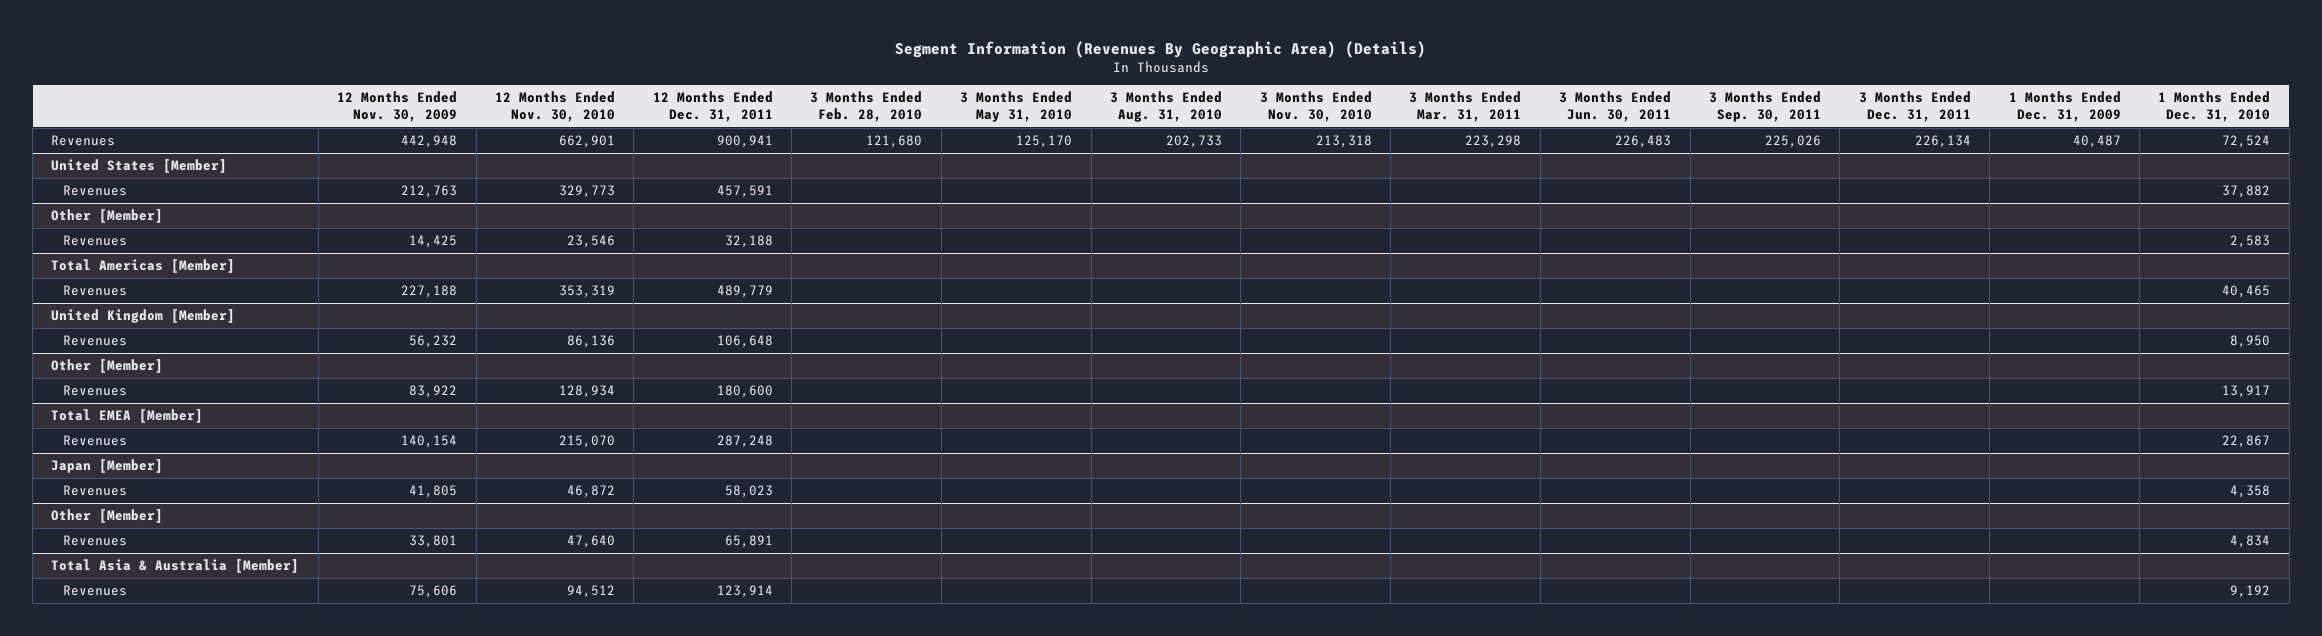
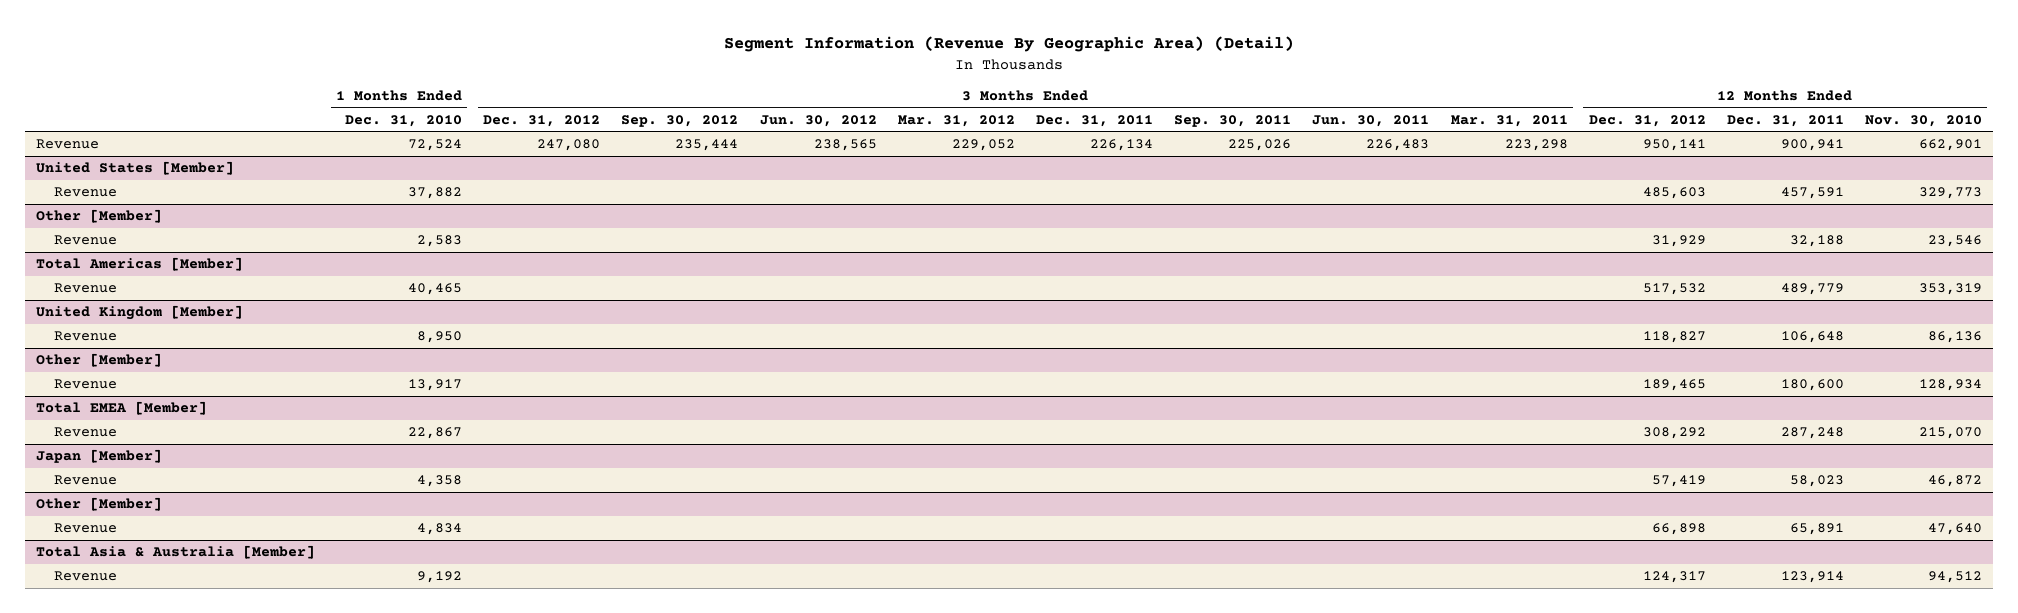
[894,40,1426,58] Segment Information (Revenues By Geographic Area) (Details) -> [724,36,1295,53] Segment Information (Revenue By Geographic Area) (Detail)
[337,91,458,123] 12 Months Ended Nov. 30, 2009 -> none
[810,91,923,123] 3 Months Ended Feb. 28, 2010 -> none
[960,91,1073,123] 3 Months Ended May 31, 2010 -> none
[1109,91,1222,123] 3 Months Ended Aug. 31, 2010 -> none
[1259,91,1372,123] 3 Months Ended Nov. 30, 2010 -> none
[2008,91,2121,123] 1 Months Ended Dec. 31, 2009 -> none
none -> [483,114,601,127] Dec. 31, 2012
none -> [621,114,739,127] Sep. 30, 2012
none -> [759,114,877,127] Jun. 30, 2012
none -> [897,114,1015,127] Mar. 31, 2012
none -> [1588,114,1706,127] Dec. 31, 2012
[51,135,116,147] Revenues -> [35,139,99,150] Revenue
[62,185,127,197] Revenues -> [54,187,118,198] Revenue
[62,235,127,247] Revenues -> [54,235,118,246] Revenue
[62,285,127,297] Revenues -> [54,283,118,294] Revenue
[62,335,127,347] Revenues -> [54,331,118,342] Revenue
[62,385,127,397] Revenues -> [54,379,118,390] Revenue
[62,435,127,447] Revenues -> [54,427,118,438] Revenue
[62,485,127,497] Revenues -> [54,475,118,486] Revenue
[62,535,127,547] Revenues -> [54,523,118,534] Revenue
[62,585,127,597] Revenues -> [54,571,118,582] Revenue

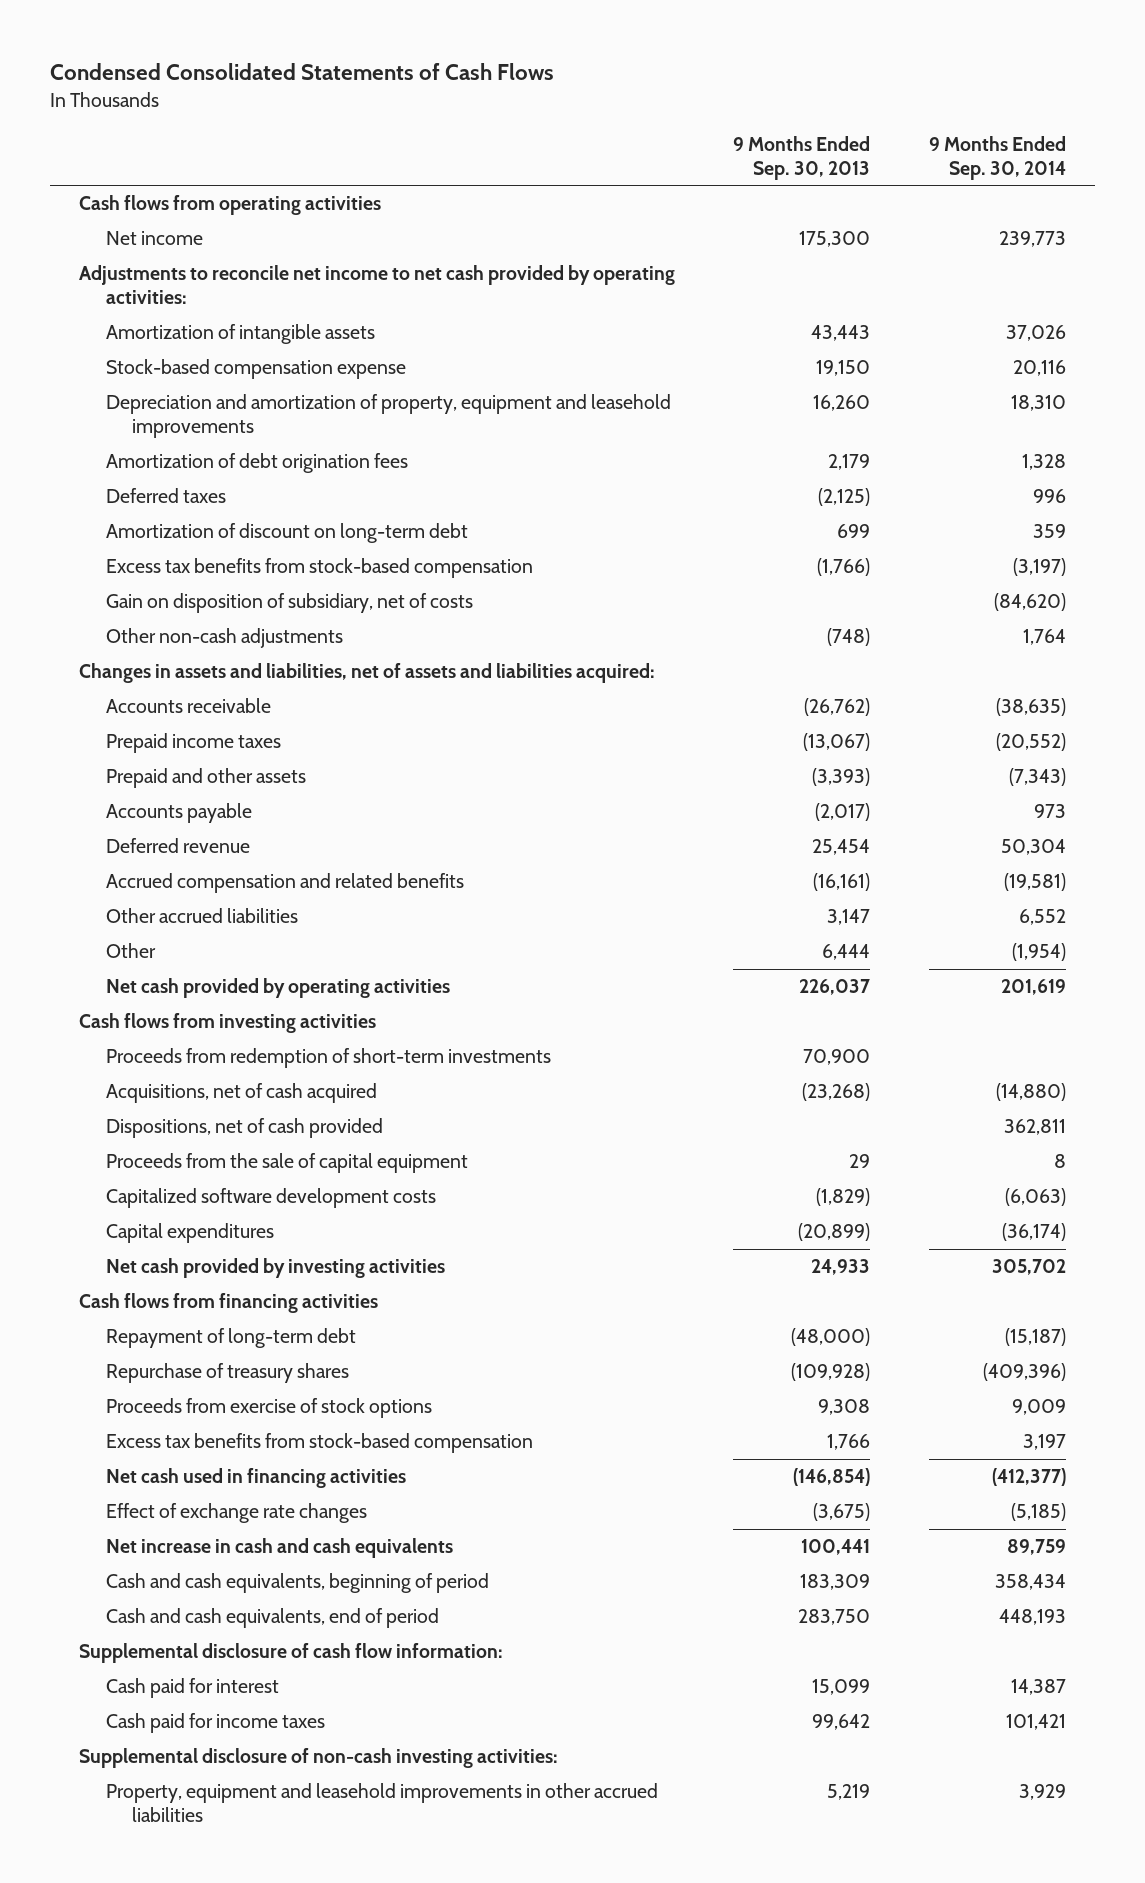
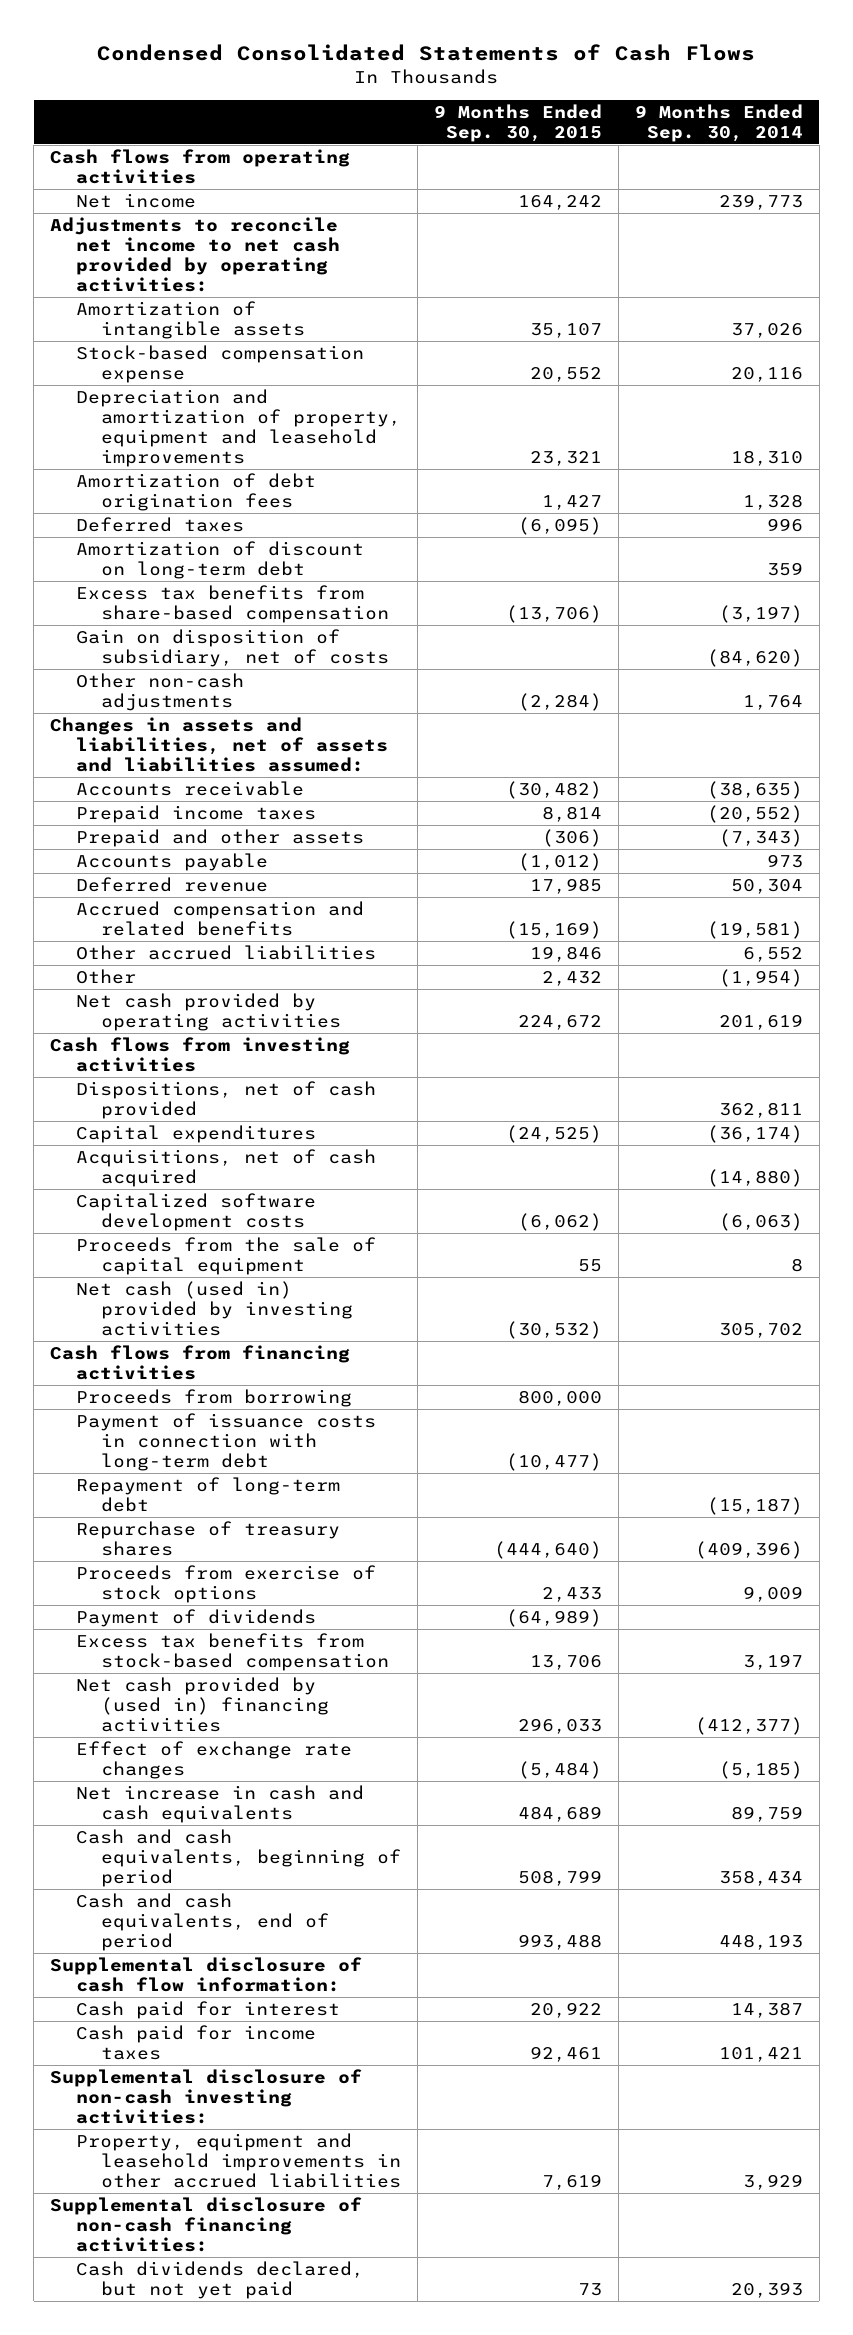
[733,135,871,180] 9 Months Ended Sep. 30, 2013 -> none
none -> [433,103,602,142] 9 Months Ended Sep. 30, 2015
[105,558,533,579] Excess tax benefits from stock-based compensation -> [75,585,389,623] Excess tax benefits from share-based compensation
[79,663,656,684] Changes in assets and liabilities, net of assets and liabilities acquired: -> [50,717,388,772] Changes in assets and liabilities, net of assets and liabilities assumed:
[105,1048,551,1069] Proceeds from redemption of short-term investments -> none
[105,1083,377,1104] Acquisitions, net of cash acquired -> [75,1149,376,1187] Acquisitions, net of cash acquired
[105,1188,436,1209] Capitalized software development costs -> [75,1193,316,1231] Capitalized software development costs
[105,1153,468,1174] Proceeds from the sale of capital equipment -> [75,1237,376,1275] Proceeds from the sale of capital equipment
[105,1258,445,1279] Net cash provided by investing activities -> [75,1281,353,1336] Net cash (used in) provided by investing activities
none -> [75,1389,352,1408] Proceeds from borrowing
none -> [75,1413,376,1471] Payment of issuance costs in connection with long-term debt
none -> [75,1609,316,1628] Payment of dividends
[105,1468,406,1489] Net cash used in financing activities -> [75,1677,329,1732] Net cash provided by (used in) financing activities
none -> [50,2197,363,2252] Supplemental disclosure of non-cash financing activities:
none -> [75,2261,364,2299] Cash dividends declared, but not yet paid

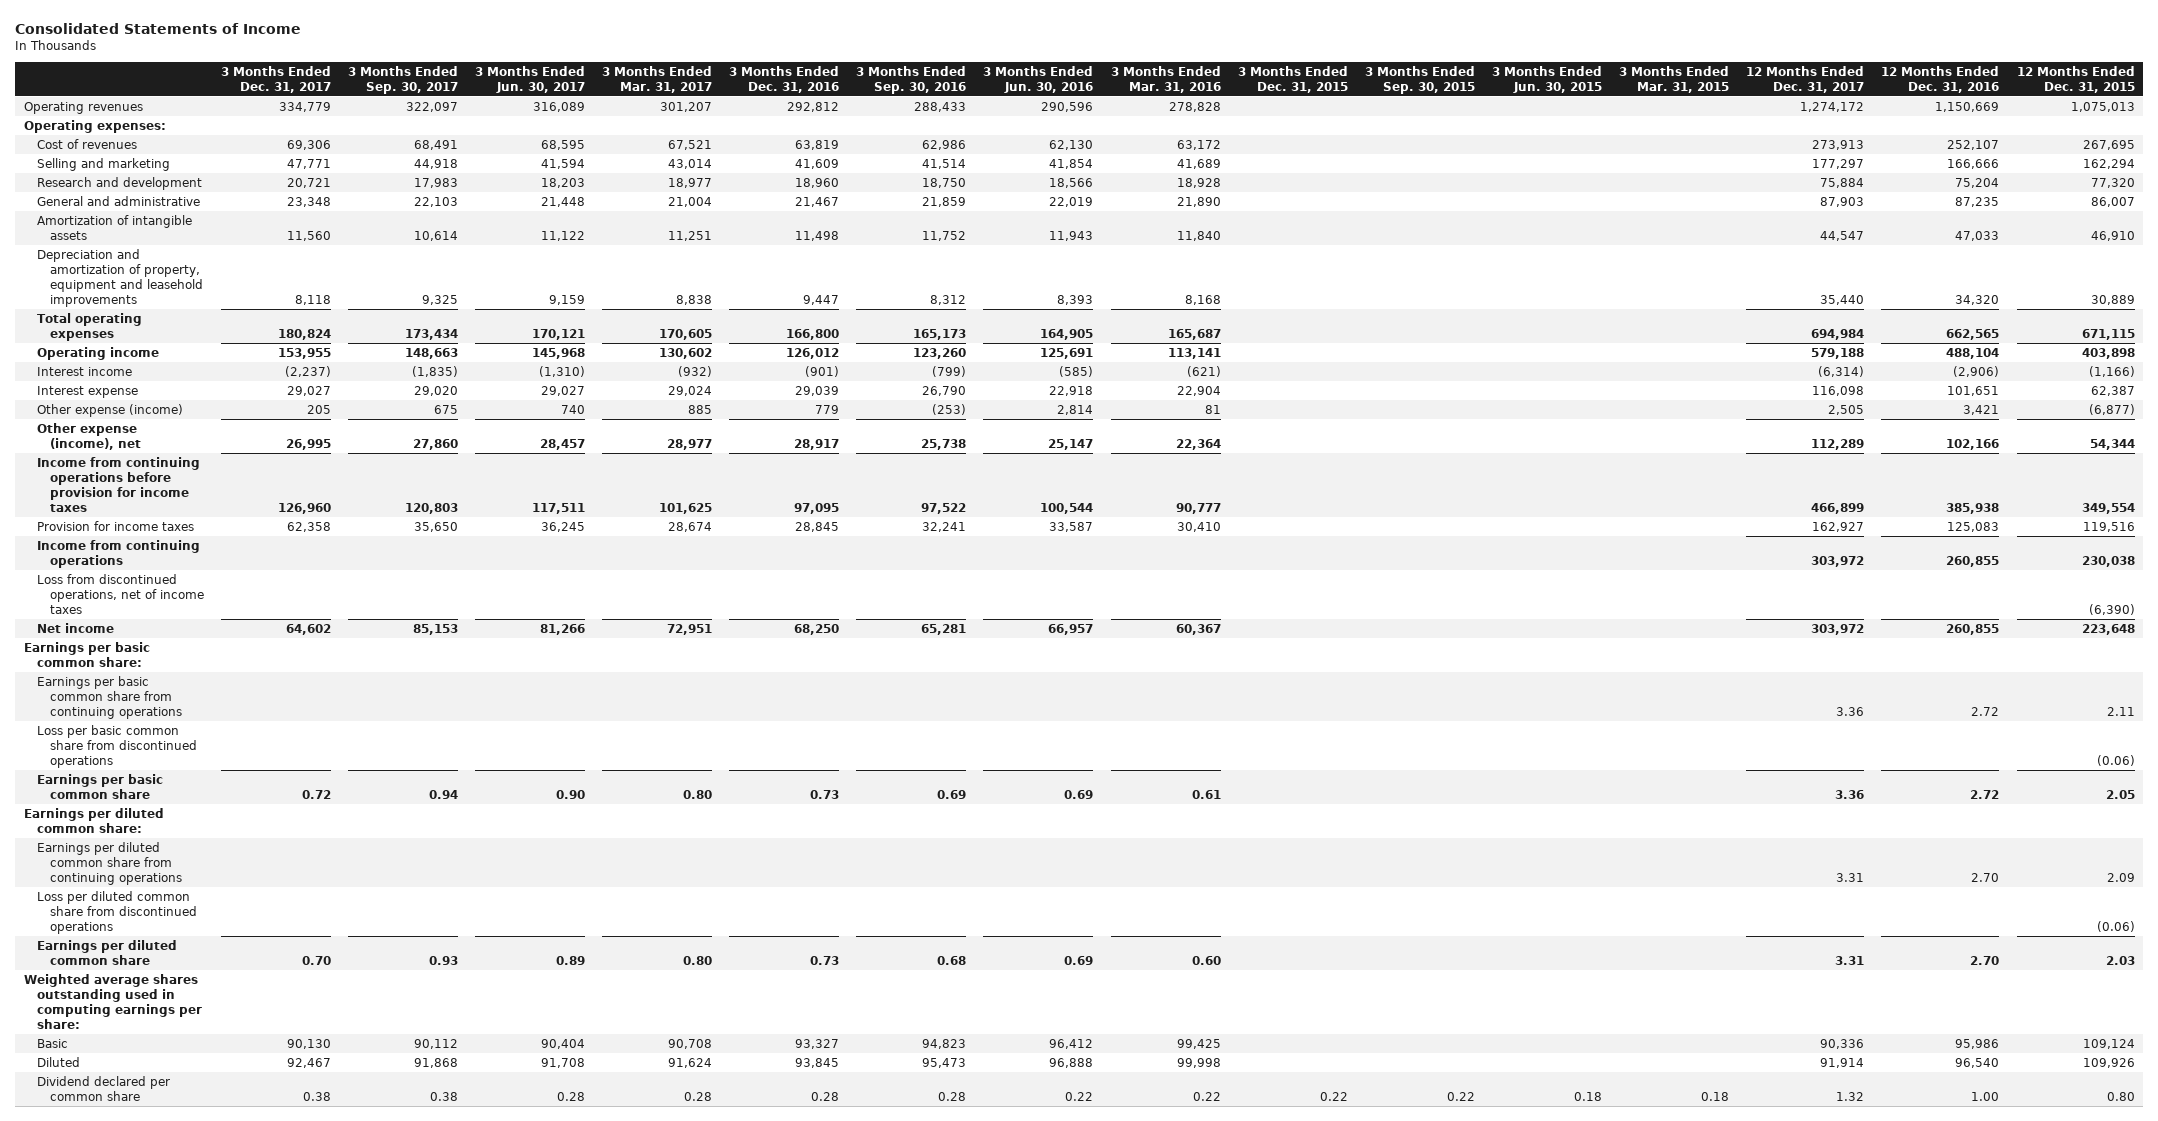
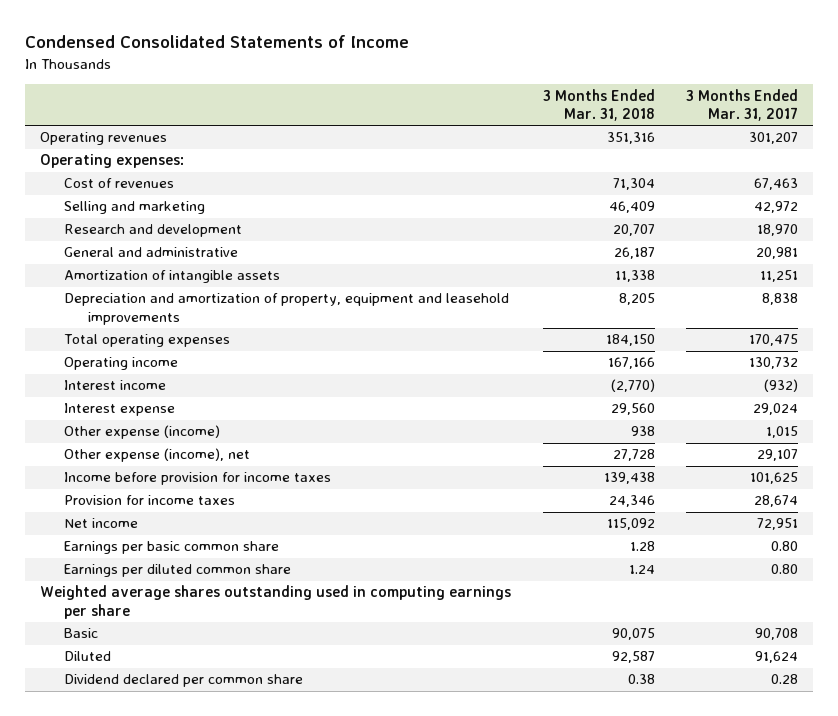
[15,22,302,34] Consolidated Statements of Income -> [24,35,409,49] Condensed Consolidated Statements of Income
[220,65,331,93] 3 Months Ended Dec. 31, 2017 -> none
[347,65,458,94] 3 Months Ended Sep. 30, 2017 -> none
[474,65,585,93] 3 Months Ended Jun. 30, 2017 -> none
[729,65,840,93] 3 Months Ended Dec. 31, 2016 -> none
[856,65,967,94] 3 Months Ended Sep. 30, 2016 -> none
[983,65,1094,93] 3 Months Ended Jun. 30, 2016 -> none
[1110,65,1221,93] 3 Months Ended Mar. 31, 2016 -> none
[1237,65,1348,93] 3 Months Ended Dec. 31, 2015 -> none
[1364,65,1475,94] 3 Months Ended Sep. 30, 2015 -> none
[1492,65,1603,93] 3 Months Ended Jun. 30, 2015 -> none
[1619,65,1730,93] 3 Months Ended Mar. 31, 2015 -> none
[1746,65,1865,93] 12 Months Ended Dec. 31, 2017 -> none
[1881,65,2000,93] 12 Months Ended Dec. 31, 2016 -> none
[2016,65,2135,93] 12 Months Ended Dec. 31, 2015 -> none
none -> [542,88,655,122] 3 Months Ended Mar. 31, 2018
[668,139,713,150] 67,521 -> [753,178,798,191] 67,463
[668,158,713,169] 43,014 -> [753,201,798,214] 42,972
[668,177,713,188] 18,977 -> [756,224,798,237] 18,970
[668,196,713,207] 21,004 -> [755,247,798,260] 20,981
[659,328,713,340] 170,605 -> [748,334,798,347] 170,475
[659,347,713,359] 130,602 -> [748,357,798,370] 130,732
[688,404,713,414] 885 -> [765,426,798,439] 1,015
[667,438,713,450] 28,977 -> [756,449,798,462] 29,107
[36,456,200,512] Income from continuing operations before provision for income taxes -> [64,472,332,486] Income before provision for income taxes
[36,539,200,568] Income from continuing operations -> none
[36,573,204,614] Loss from discontinued operations, net of income taxes -> none
[23,641,150,667] Earnings per basic common share: -> none
[36,675,182,719] Earnings per basic common share from continuing operations -> none
[36,724,197,768] Loss per basic common share from discontinued operations -> none
[23,807,164,833] Earnings per diluted common share: -> none
[36,841,182,885] Earnings per diluted common share from continuing operations -> none
[36,890,197,934] Loss per diluted common share from discontinued operations -> none
[23,973,202,1029] Weighted average shares outstanding used in computing earnings per share: -> [40,585,512,620] Weighted average shares outstanding used in computing earnings per share

